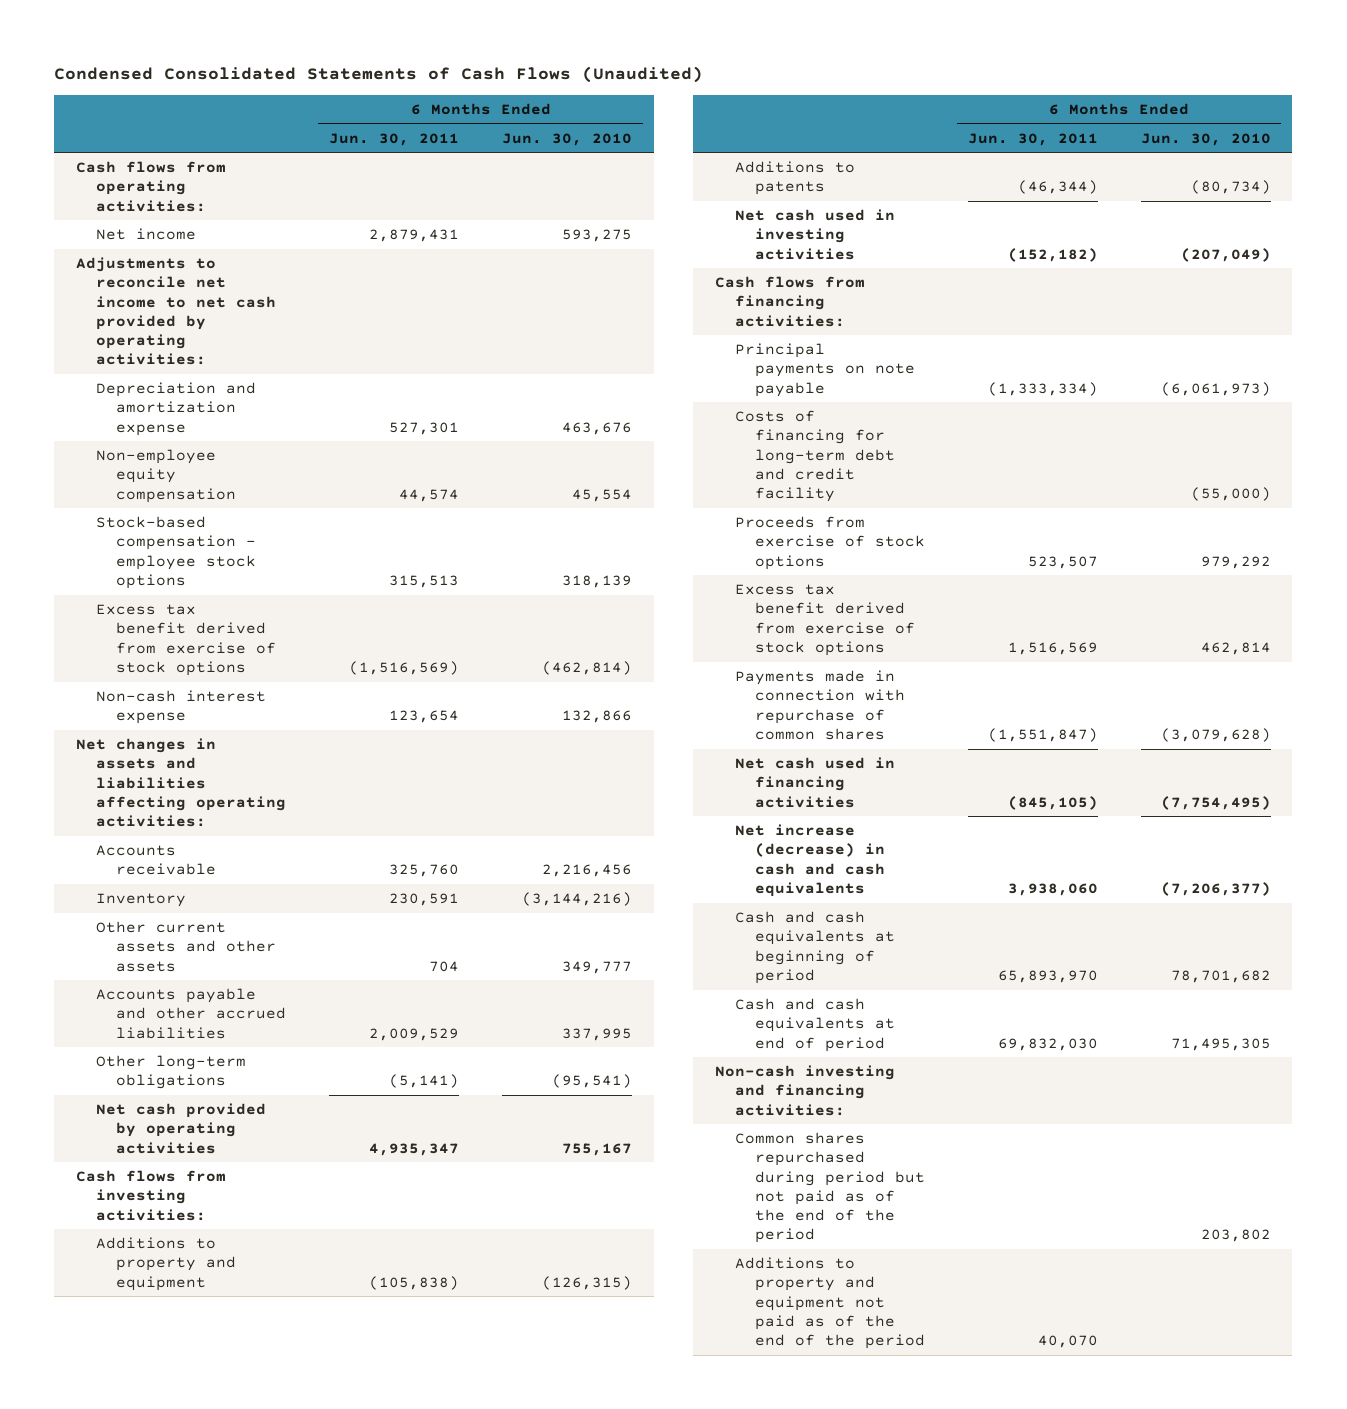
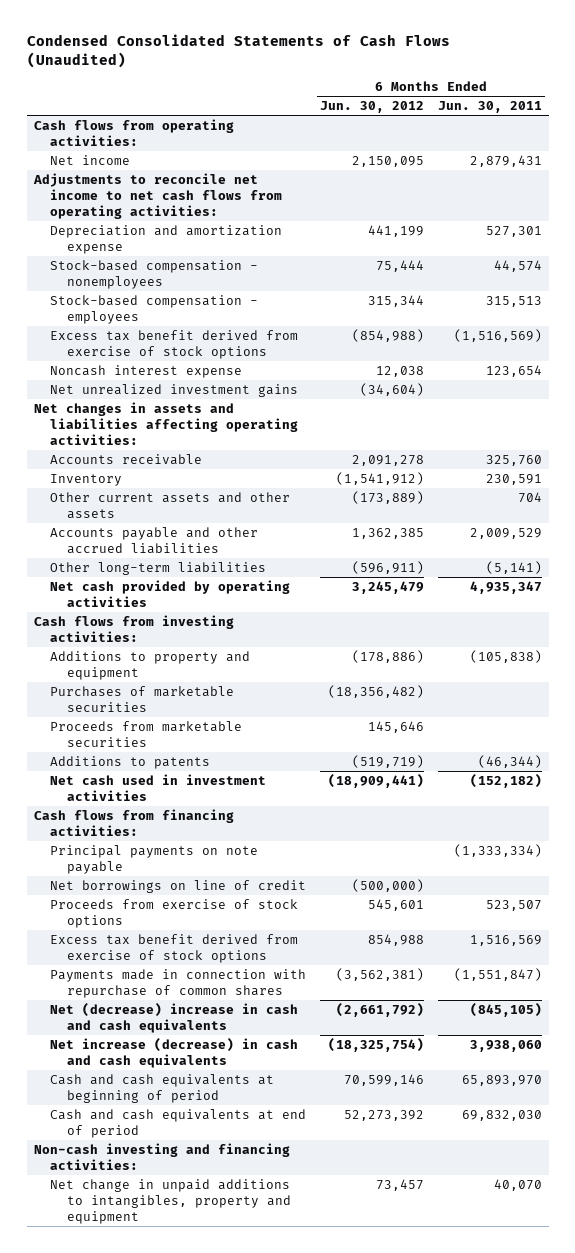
[502,132,633,146] Jun. 30, 2010 -> none
none -> [320,101,425,114] Jun. 30, 2012
[75,257,276,366] Adjustments to reconcile net income to net cash provided by operating activities: -> [32,172,283,219] Adjustments to reconcile net income to net cash flows from operating activities:
[95,449,237,503] Non-employee equity compensation -> [50,259,259,289] Stock-based compensation - nonemployees
[95,516,257,589] Stock-based compensation - employee stock options -> [50,294,259,324] Stock-based compensation - employees
[95,690,266,725] Non-cash interest expense -> [50,364,243,378] Noncash interest expense
none -> [50,383,299,397] Net unrealized investment gains
[95,1055,246,1090] Other long-term obligations -> [50,561,267,575] Other long-term liabilities
none -> [50,685,235,712] Purchases of marketable securities
none -> [50,720,243,747] Proceeds from marketable securities
[734,209,895,260] Net cash used in investing activities -> [50,773,267,801] Net cash used in investment activities
[734,410,895,503] Costs of financing for long-term debt and credit facility -> none
none -> [50,879,307,893] Net borrowings on line of credit
[734,757,895,808] Net cash used in financing activities -> [50,1002,299,1033] Net (decrease) increase in cash and cash equivalents
[734,1132,925,1244] Common shares repurchased during period but not paid as of the end of the period -> none
[734,1257,925,1350] Additions to property and equipment not paid as of the end of the period -> none
none -> [50,1178,292,1224] Net change in unpaid additions to intangibles, property and equipment

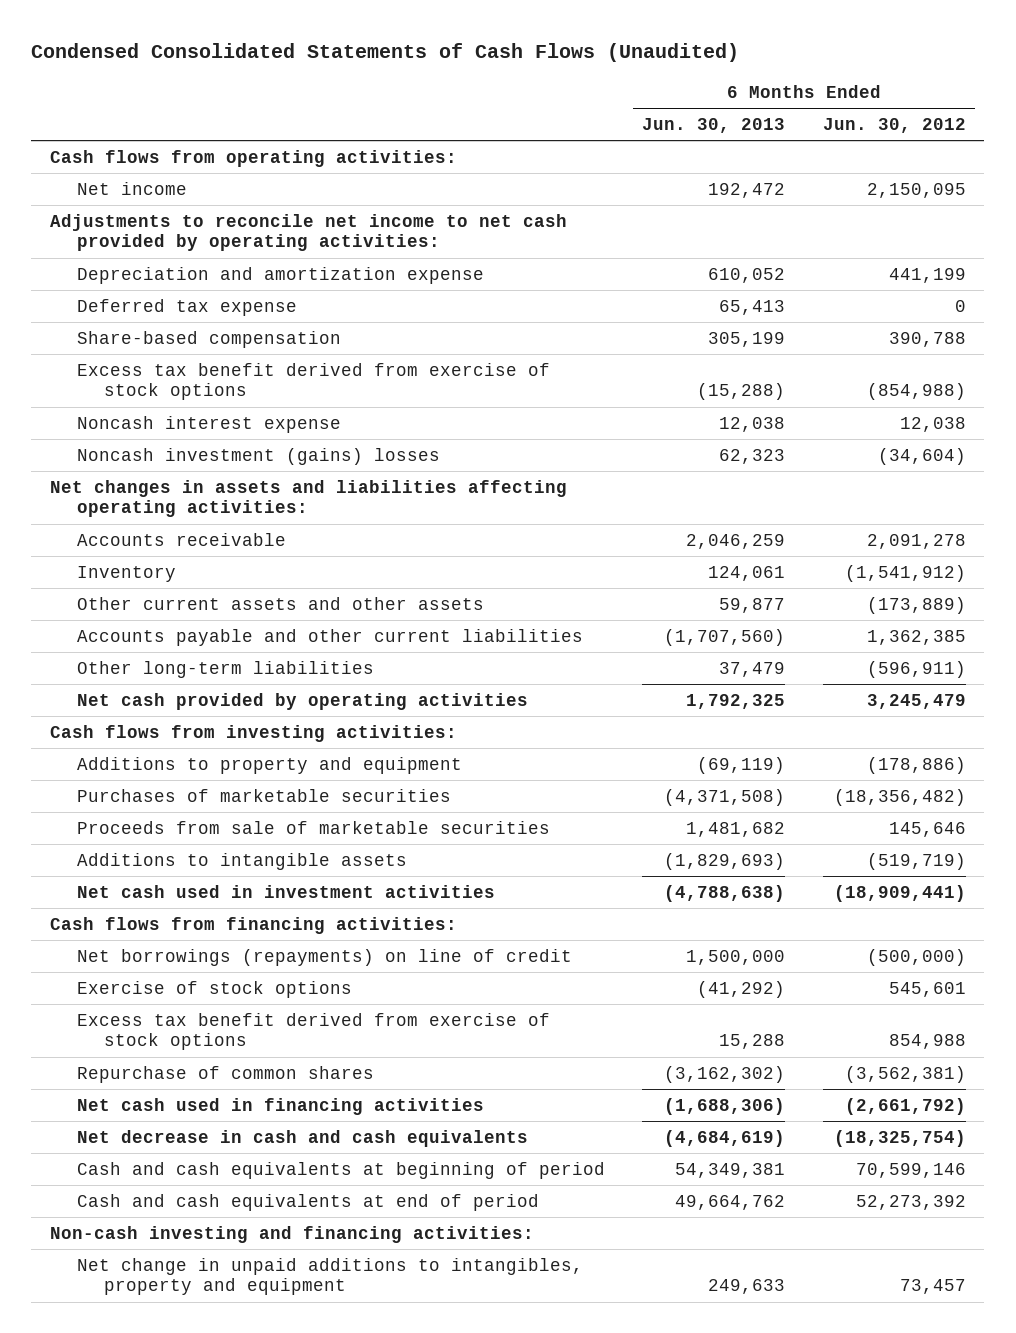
[437,101,542,114] Jun. 30, 2011 -> none
none -> [642,117,786,133] Jun. 30, 2013
[32,172,283,219] Adjustments to reconcile net income to net cash flows from operating activities: -> [50,213,568,252] Adjustments to reconcile net income to net cash provided by operating activities:
[50,259,259,289] Stock-based compensation - nonemployees -> none
none -> [76,298,297,316] Deferred tax expense
[50,294,259,324] Stock-based compensation - employees -> [76,330,341,348] Share-based compensation
[368,294,425,307] 315,344 -> [888,331,966,347] 390,788
[50,383,299,397] Net unrealized investment gains -> [76,447,440,465] Noncash investment (gains) losses
[50,526,259,554] Accounts payable and other accrued liabilities -> [76,628,583,646] Accounts payable and other current liabilities
[50,720,243,747] Proceeds from marketable securities -> [76,820,550,834] Proceeds from sale of marketable securities
[50,755,211,769] Additions to patents -> [76,852,407,870] Additions to intangible assets
[50,844,259,874] Principal payments on note payable -> none
[50,879,307,893] Net borrowings on line of credit -> [76,948,572,966] Net borrowings (repayments) on line of credit
[50,898,299,928] Proceeds from exercise of stock options -> [76,980,352,998] Exercise of stock options
[50,968,307,998] Payments made in connection with repurchase of common shares -> [76,1065,374,1083] Repurchase of common shares
[50,1002,299,1033] Net (decrease) increase in cash and cash equivalents -> [76,1097,484,1115] Net cash used in financing activities
[50,1037,299,1068] Net increase (decrease) in cash and cash equivalents -> [76,1129,528,1147] Net decrease in cash and cash equivalents

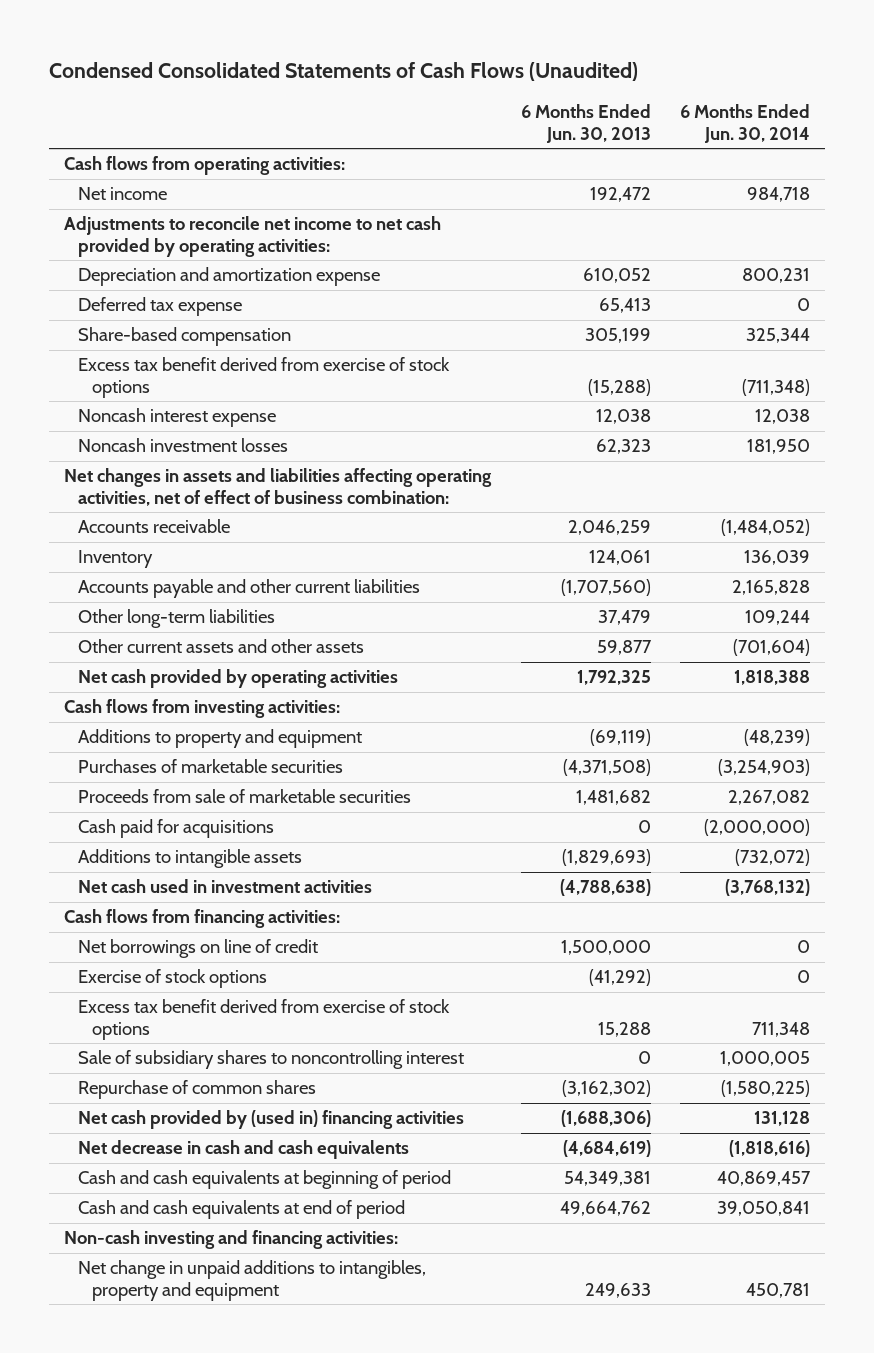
[822,117,966,133] Jun. 30, 2012 -> none
none -> [680,104,811,143] 6 Months Ended Jun. 30, 2014
[76,447,440,465] Noncash investment (gains) losses -> [77,438,288,453] Noncash investment losses
[50,479,568,518] Net changes in assets and liabilities affecting operating activities: -> [63,468,492,506] Net changes in assets and liabilities affecting operating activities, net of effect of business combination:
[76,596,484,610] Other current assets and other assets -> [77,639,364,654] Other current assets and other assets
none -> [77,819,274,839] Cash paid for acquisitions
[76,948,572,966] Net borrowings (repayments) on line of credit -> [77,939,318,959] Net borrowings on line of credit
none -> [77,1050,464,1070] Sale of subsidiary shares to noncontrolling interest
[76,1097,484,1115] Net cash used in financing activities -> [77,1110,464,1130] Net cash provided by (used in) financing activities

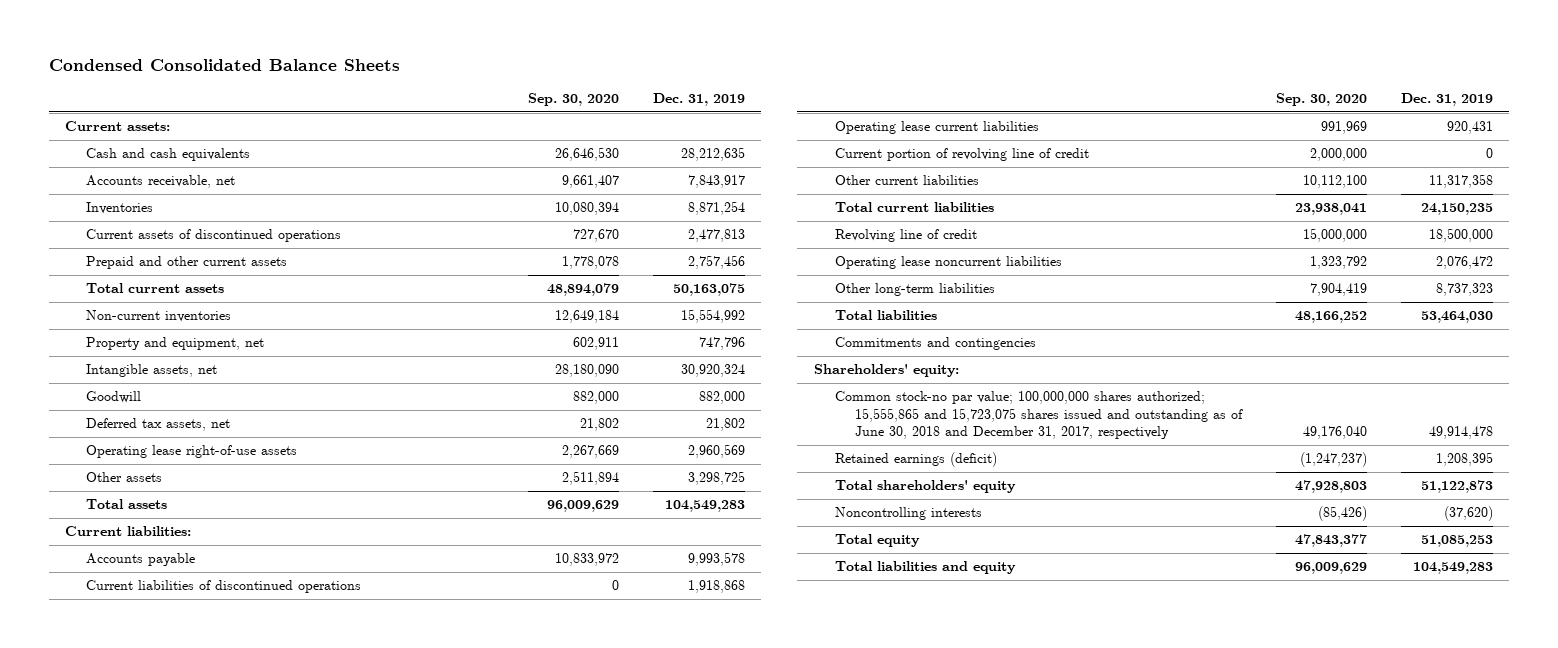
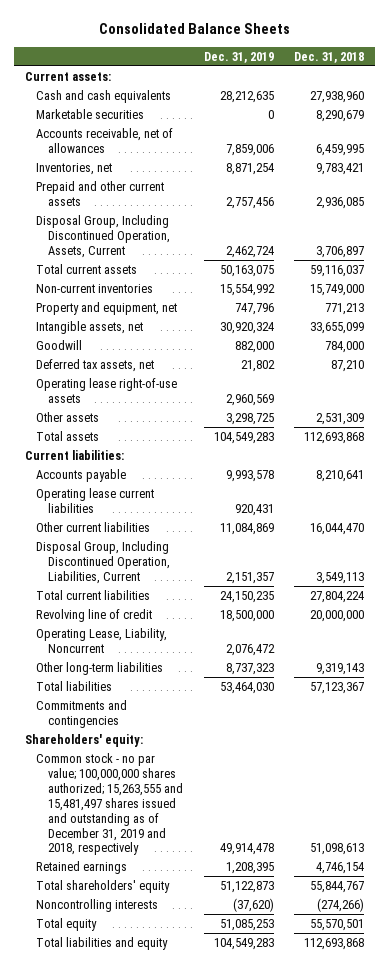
[48,58,400,71] Condensed Consolidated Balance Sheets -> [98,23,290,35] Consolidated Balance Sheets
[527,93,619,107] Sep. 30, 2020 -> none
none -> [294,51,365,63] Dec. 31, 2018
[86,229,342,243] Current assets of discontinued operations -> none
none -> [36,108,145,119] Marketable securities
[86,175,236,189] Accounts receivable, net -> [36,127,174,153] Accounts receivable, net of allowances
[687,175,745,189] 7,843,917 -> [225,143,274,156] 7,859,006
[86,202,154,215] Inventories -> [36,162,113,175] Inventories, net
none -> [36,214,171,258] Disposal Group, Including Discontinued Operation, Assets, Current
[86,580,362,594] Current liabilities of discontinued operations -> none
[834,148,1089,162] Current portion of revolving line of credit -> none
[1428,174,1493,189] 11,317,358 -> [219,522,274,535] 11,084,869
none -> [36,540,171,584] Disposal Group, Including Discontinued Operation, Liabilities, Current
[834,256,1062,270] Operating lease noncurrent liabilities -> [36,627,168,653] Operating Lease, Liability, Noncurrent
[834,391,1244,440] Common stock-no par value; 100,000,000 shares authorized; 15,555,865 and 15,723,075 shares issued and outstanding as of June 30, 2018 and December 31, 2017, respectively -> [36,752,184,856] Common stock - no par value; 100,000,000 shares authorized; 15,263,555 and 15,481,497 shares issued and outstanding as of December 31, 2019 and 2018, respectively
[834,452,997,468] Retained earnings (deficit) -> [36,860,128,874] Retained earnings

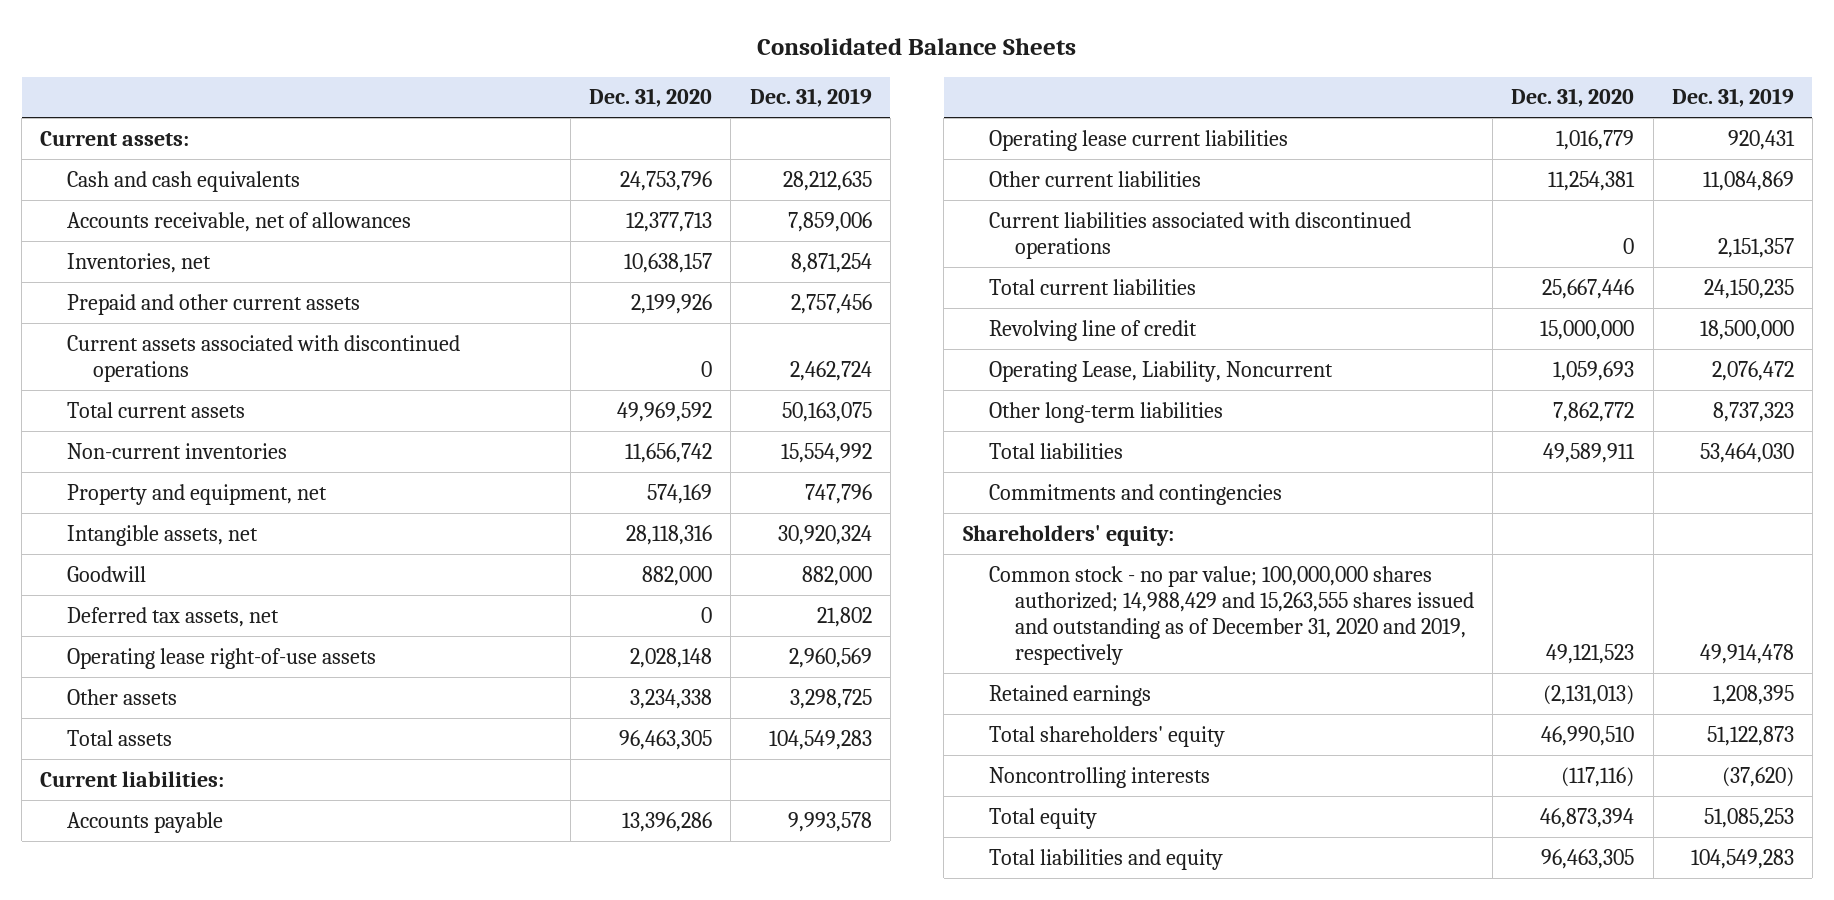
[294,51,365,63] Dec. 31, 2018 -> none
none -> [589,88,713,108] Dec. 31, 2020
[36,108,145,119] Marketable securities -> none
[36,214,171,258] Disposal Group, Including Discontinued Operation, Assets, Current -> [66,334,460,382] Current assets associated with discontinued operations
[36,540,171,584] Disposal Group, Including Discontinued Operation, Liabilities, Current -> [988,211,1411,259] Current liabilities associated with discontinued operations
[36,752,184,856] Common stock - no par value; 100,000,000 shares authorized; 15,263,555 and 15,481,497 shares issued and outstanding as of December 31, 2019 and 2018, respectively -> [988,565,1474,665] Common stock - no par value; 100,000,000 shares authorized; 14,988,429 and 15,263,555 shares issued and outstanding as of December 31, 2020 and 2019, respectively

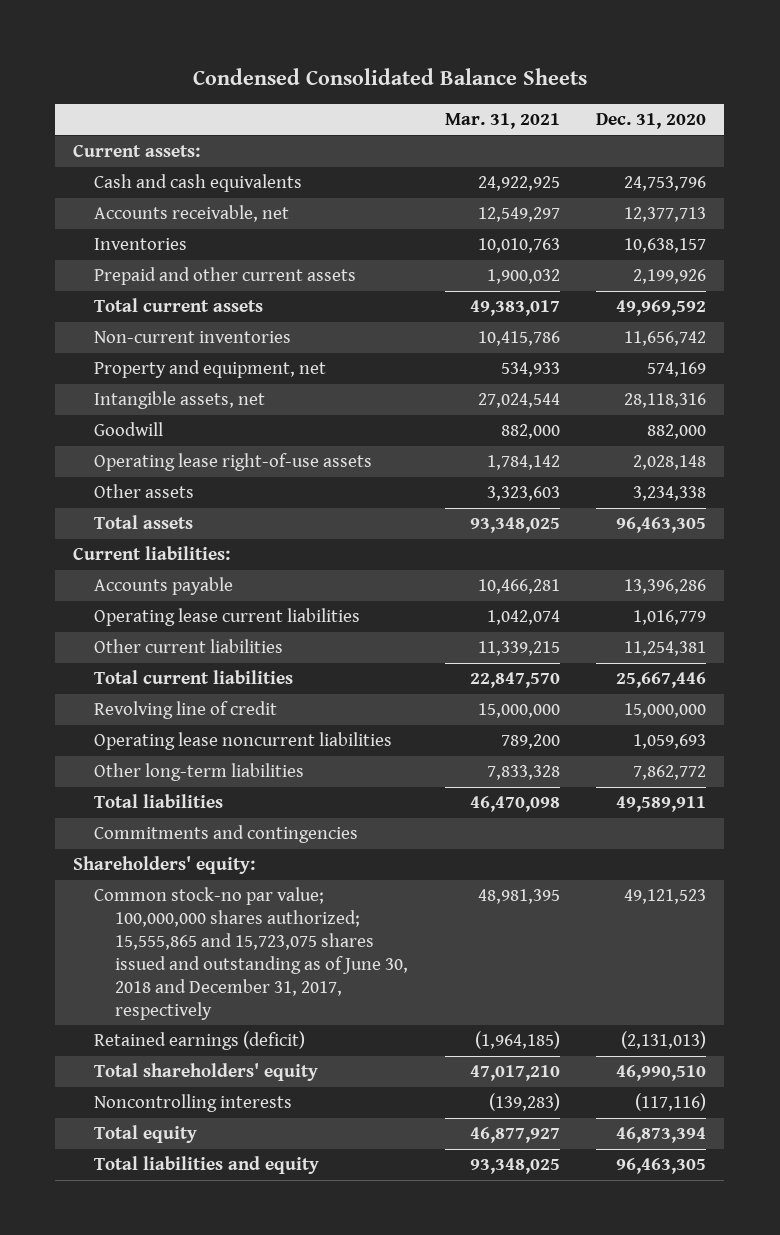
[757,38,1077,56] Consolidated Balance Sheets -> [192,67,587,85] Condensed Consolidated Balance Sheets
[749,88,872,108] Dec. 31, 2019 -> none
none -> [444,113,560,130] Mar. 31, 2021
[66,211,411,232] Accounts receivable, net of allowances -> [94,205,290,223] Accounts receivable, net
[66,252,211,273] Inventories, net -> [94,238,188,251] Inventories
[66,334,460,382] Current assets associated with discontinued operations -> none
[66,606,279,627] Deferred tax assets, net -> none
[988,211,1411,259] Current liabilities associated with discontinued operations -> none
[988,360,1333,382] Operating Lease, Liability, Noncurrent -> [94,732,393,751] Operating lease noncurrent liabilities
[988,565,1474,665] Common stock - no par value; 100,000,000 shares authorized; 14,988,429 and 15,263,555 shares issued and outstanding as of December 31, 2020 and 2019, respectively -> [94,887,409,1020] Common stock-no par value; 100,000,000 shares authorized; 15,555,865 and 15,723,075 shares issued and outstanding as of June 30, 2018 and December 31, 2017, respectively
[988,684,1151,706] Retained earnings -> [94,1031,306,1051] Retained earnings (deficit)

